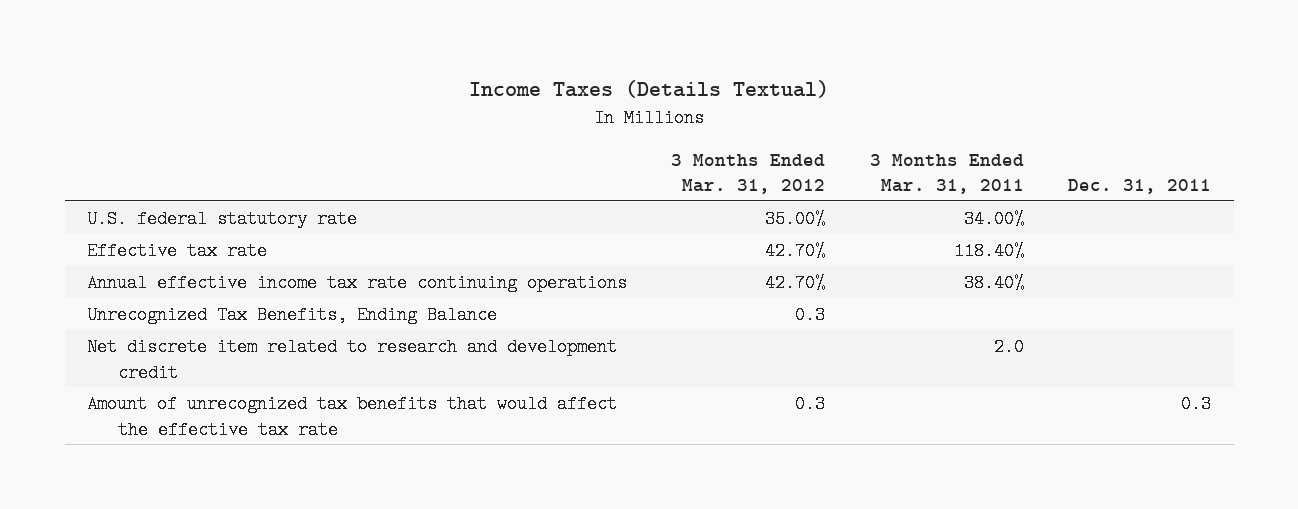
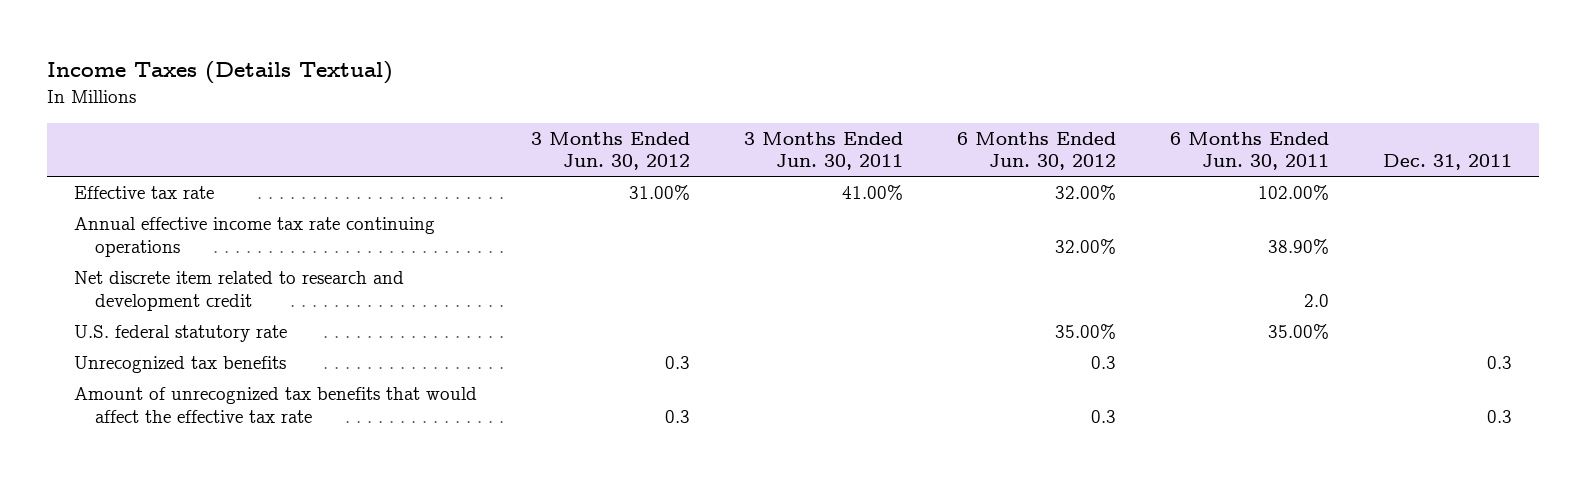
[671,153,826,195] 3 Months Ended Mar. 31, 2012 -> none
[869,153,1024,195] 3 Months Ended Mar. 31, 2011 -> none
none -> [531,131,691,171] 3 Months Ended Jun. 30, 2012
none -> [744,131,904,171] 3 Months Ended Jun. 30, 2011
none -> [957,131,1117,171] 6 Months Ended Jun. 30, 2012
none -> [1170,131,1330,171] 6 Months Ended Jun. 30, 2011
[87,306,498,325] Unrecognized Tax Benefits, Ending Balance -> none
[87,210,358,229] U.S. federal statutory rate -> [74,325,288,343] U.S. federal statutory rate
none -> [74,356,287,374] Unrecognized tax benefits

